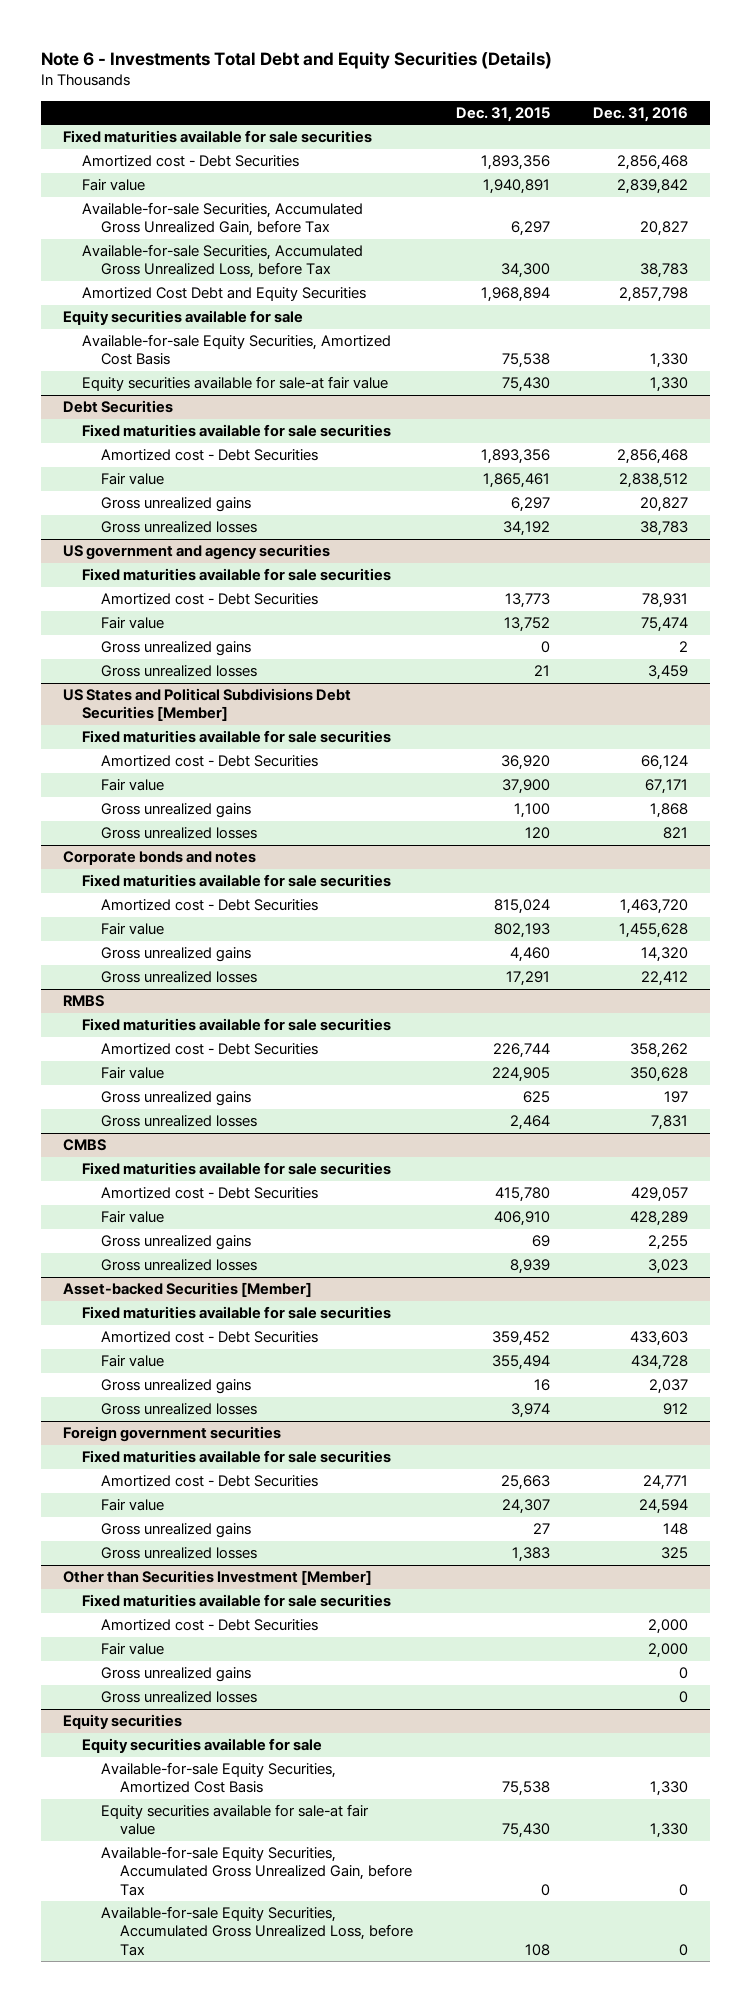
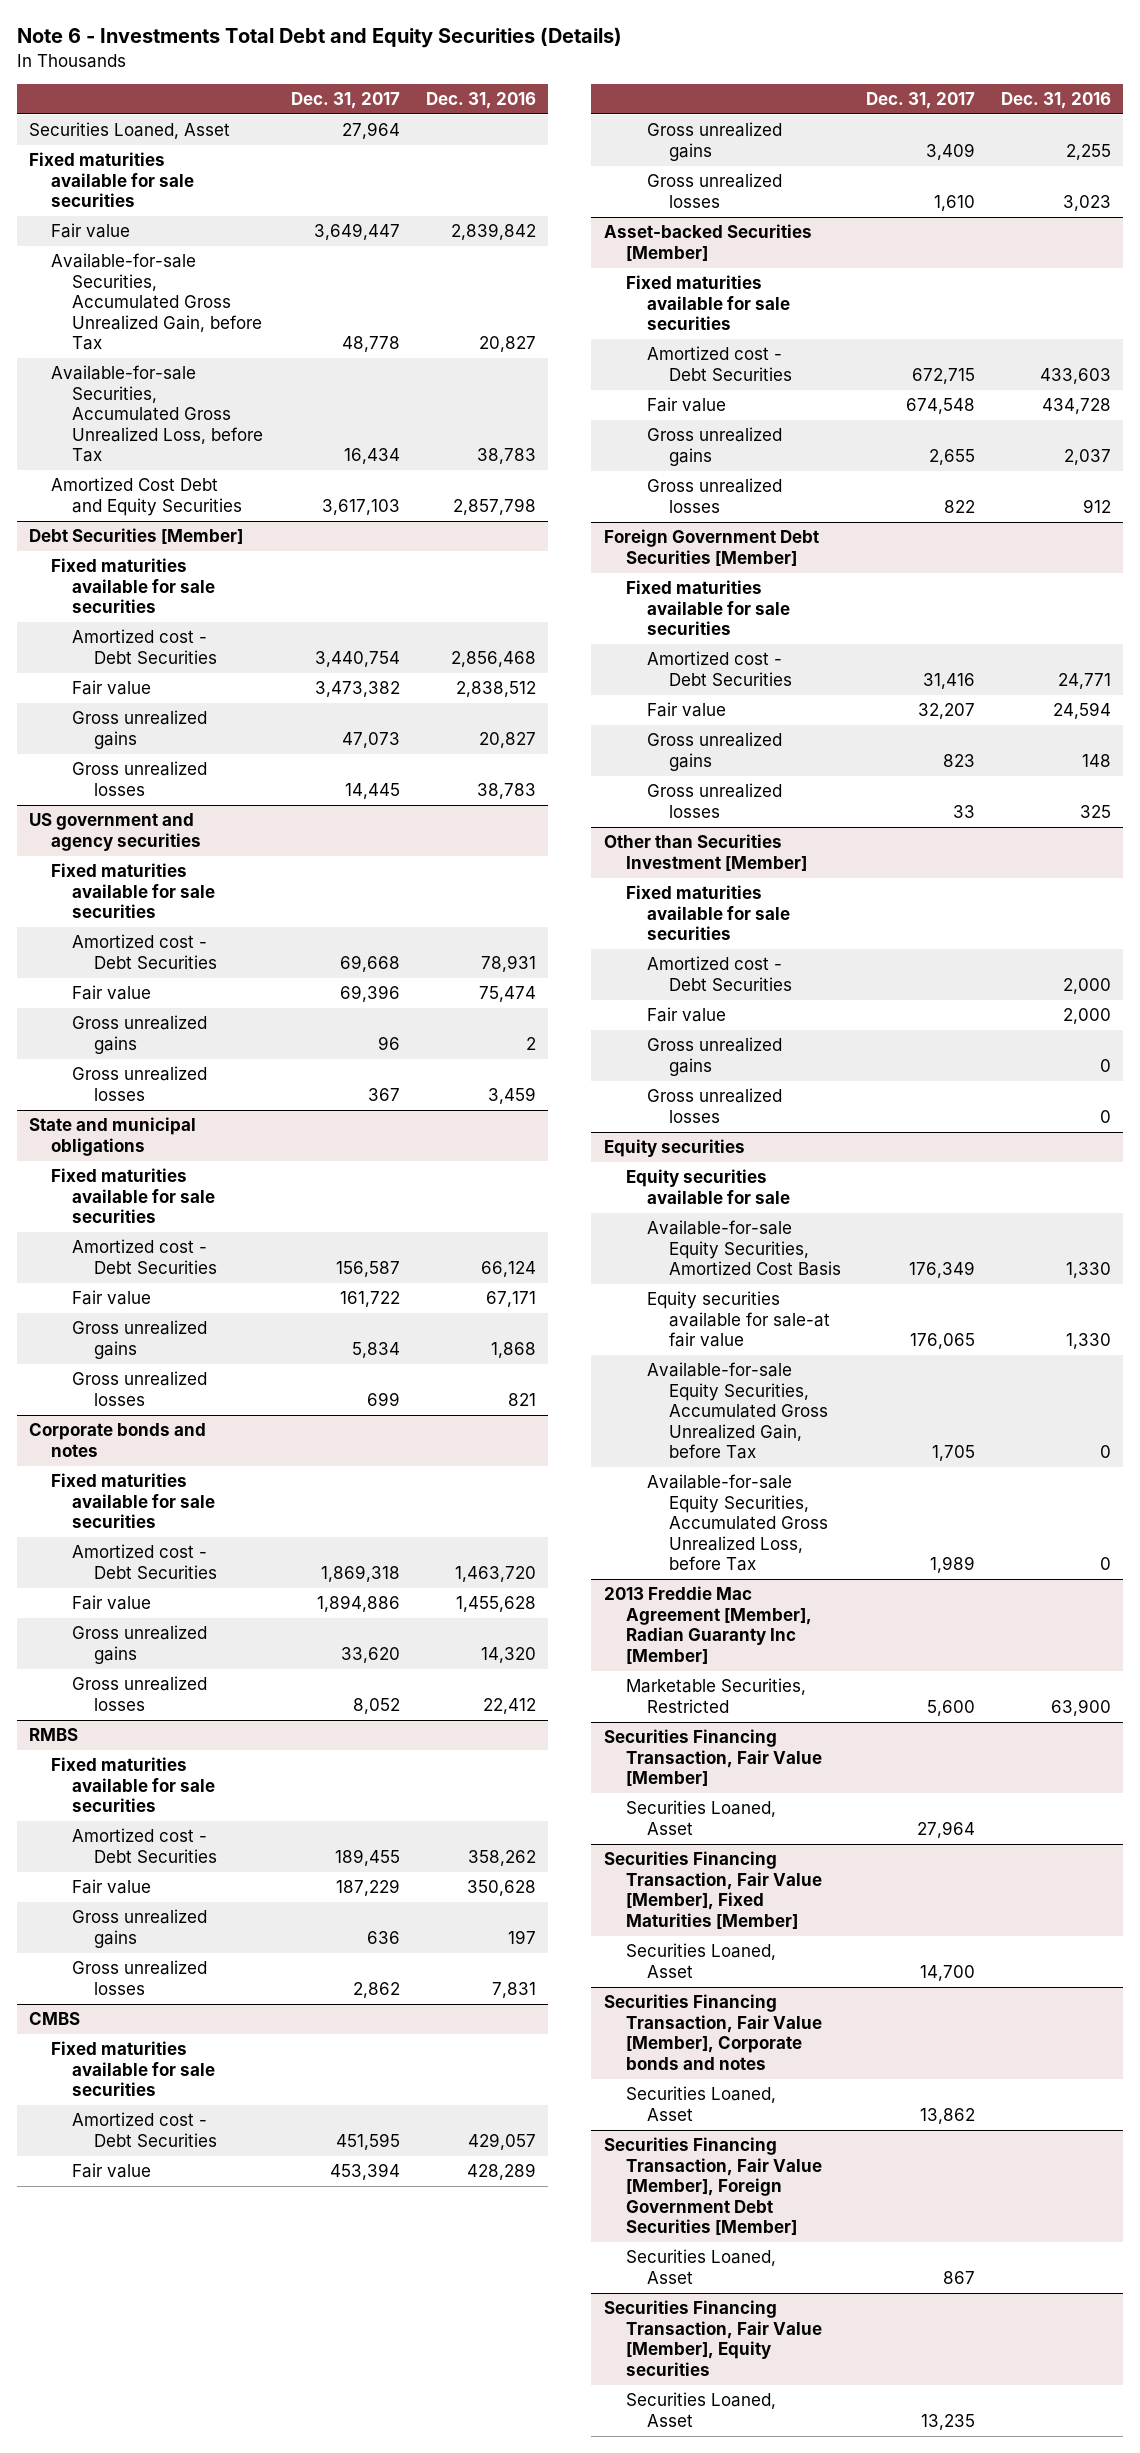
[455,106,550,122] Dec. 31, 2015 -> none
none -> [291,92,401,110] Dec. 31, 2017
none -> [29,122,231,140] Securities Loaned, Asset
[81,155,299,168] Amortized cost - Debt Securities -> none
[62,310,303,326] Equity securities available for sale -> none
[81,334,391,366] Available-for-sale Equity Securities, Amortized Cost Basis -> none
[81,376,388,392] Equity securities available for sale-at fair value -> none
[62,400,173,414] Debt Securities -> [29,528,244,545] Debt Securities [Member]
[62,688,351,722] US States and Political Subdivisions Debt Securities [Member] -> [29,1117,197,1156] State and municipal obligations
[62,1426,281,1443] Foreign government securities -> [604,529,820,566] Foreign Government Debt Securities [Member]
none -> [604,1586,812,1664] 2013 Freddie Mac Agreement [Member], Radian Guaranty Inc [Member]
none -> [625,1678,806,1713] Marketable Securities, Restricted
none -> [604,1729,822,1787] Securities Financing Transaction, Fair Value [Member]
none -> [625,1800,776,1835] Securities Loaned, Asset
none -> [604,1851,822,1929] Securities Financing Transaction, Fair Value [Member], Fixed Maturities [Member]
none -> [625,1943,776,1978] Securities Loaned, Asset
none -> [604,1994,822,2070] Securities Financing Transaction, Fair Value [Member], Corporate bonds and notes
none -> [625,2086,776,2121] Securities Loaned, Asset
none -> [604,2137,822,2236] Securities Financing Transaction, Fair Value [Member], Foreign Government Debt Securities [Member]
none -> [625,2249,776,2284] Securities Loaned, Asset
none -> [604,2300,822,2376] Securities Financing Transaction, Fair Value [Member], Equity securities
none -> [625,2392,776,2427] Securities Loaned, Asset

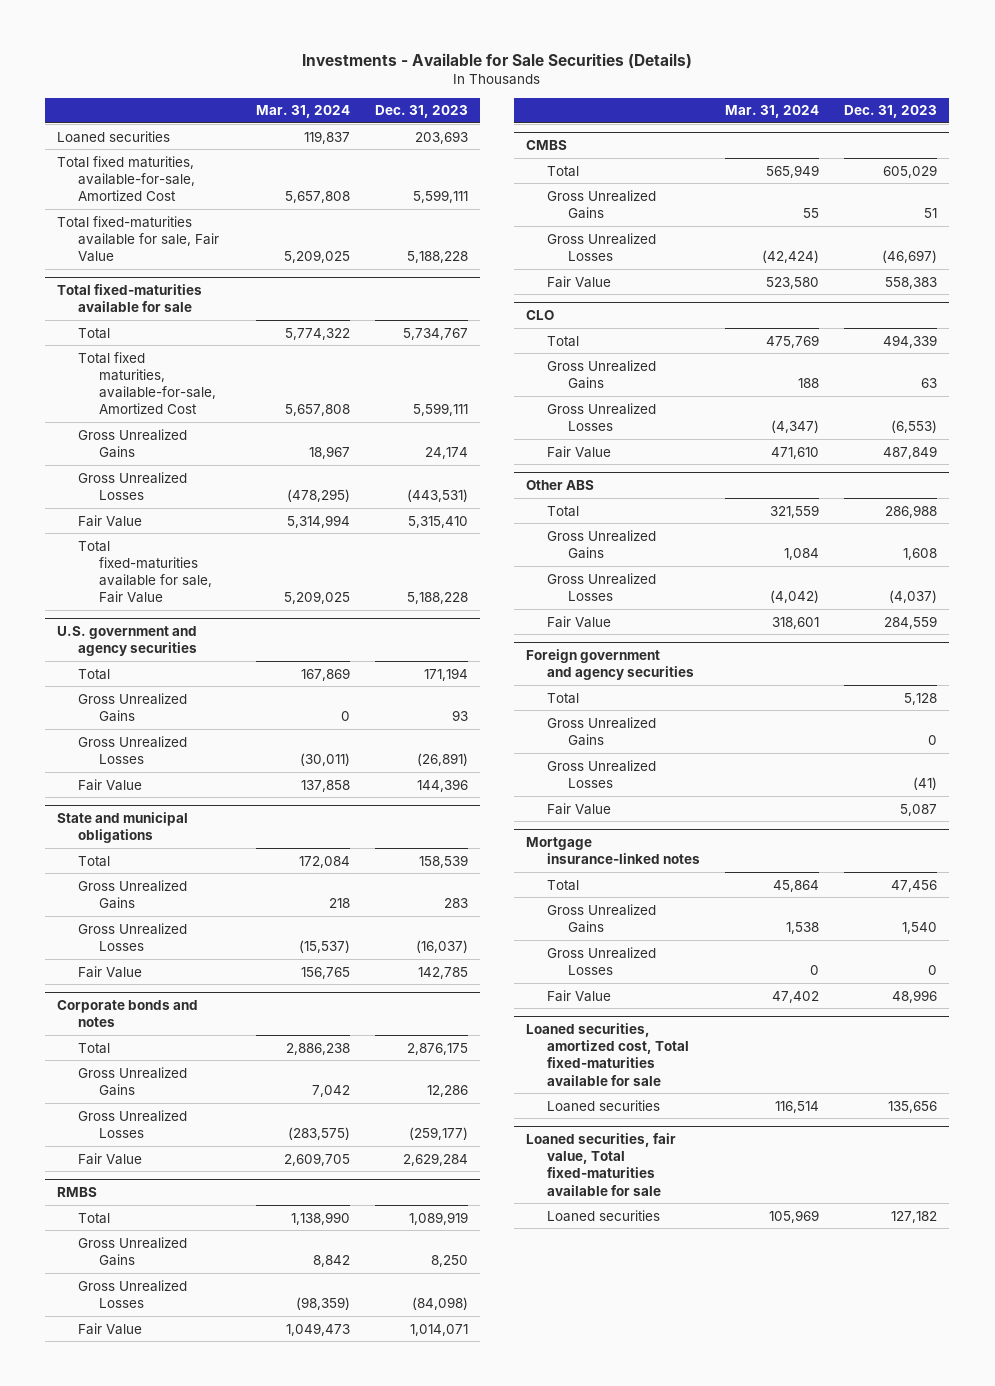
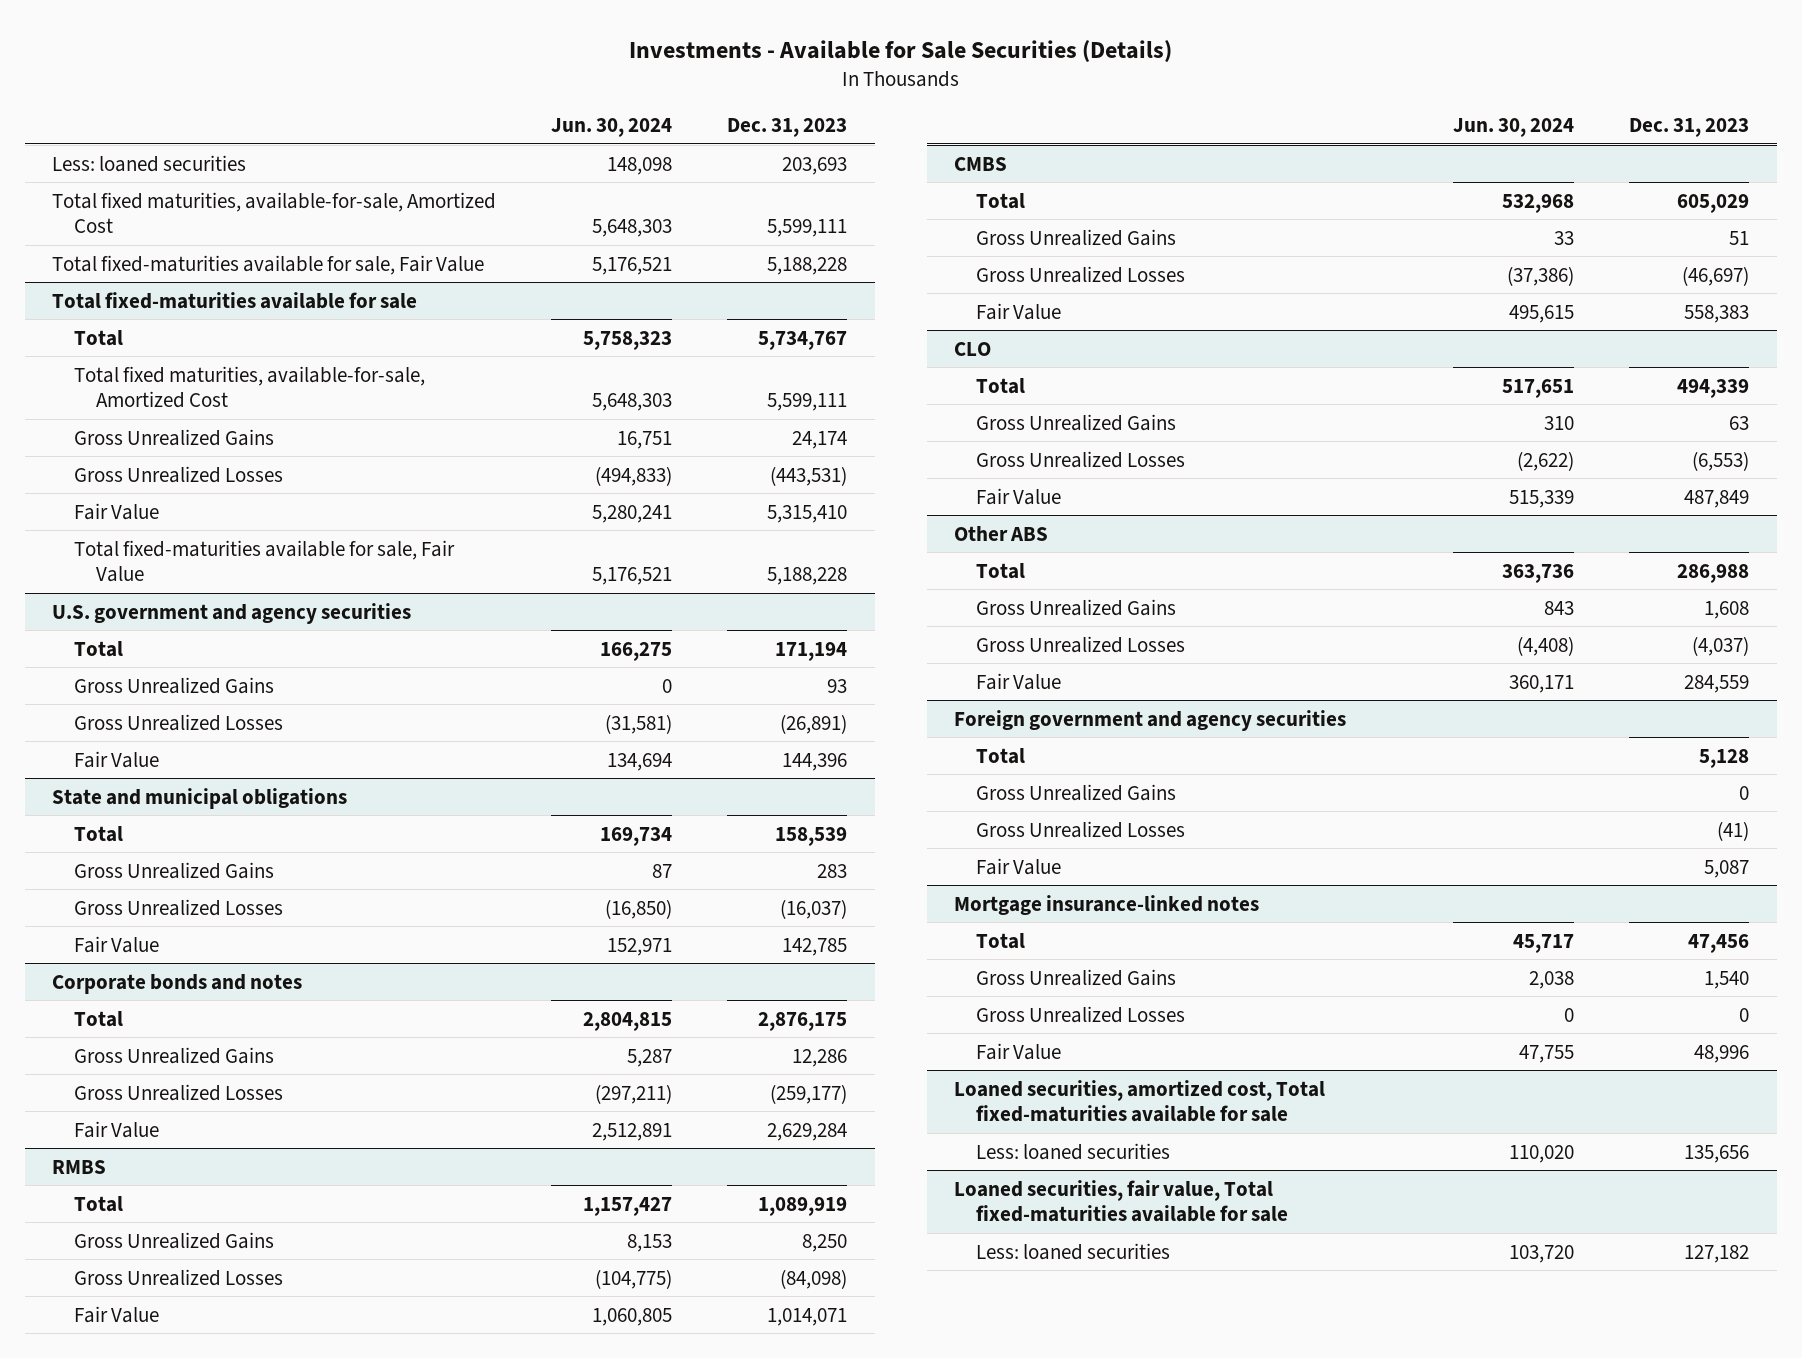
[256,105,351,119] Mar. 31, 2024 -> none
none -> [551,118,673,138] Jun. 30, 2024
[57,130,171,143] Loaned securities -> [52,154,247,172] Less: loaned securities
[547,1099,661,1112] Loaned securities -> [976,1142,1171,1160] Less: loaned securities
[547,1209,661,1222] Loaned securities -> [976,1242,1171,1260] Less: loaned securities

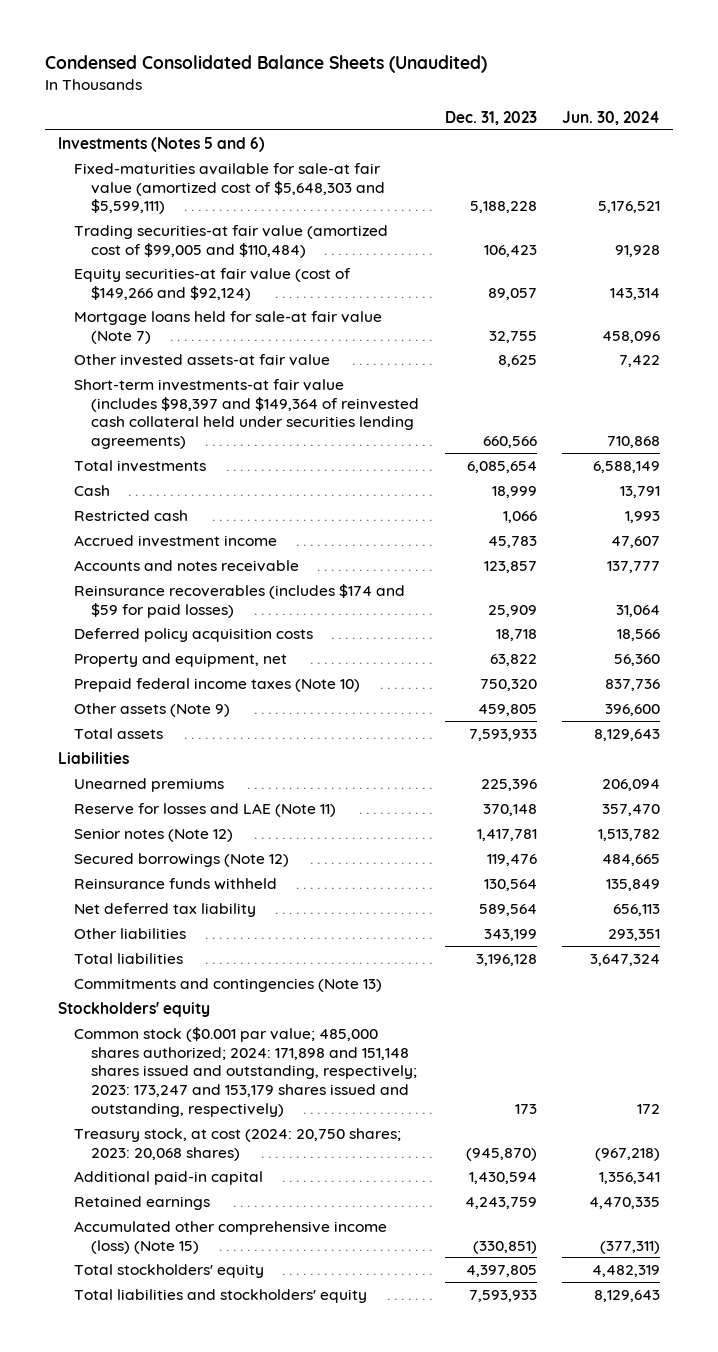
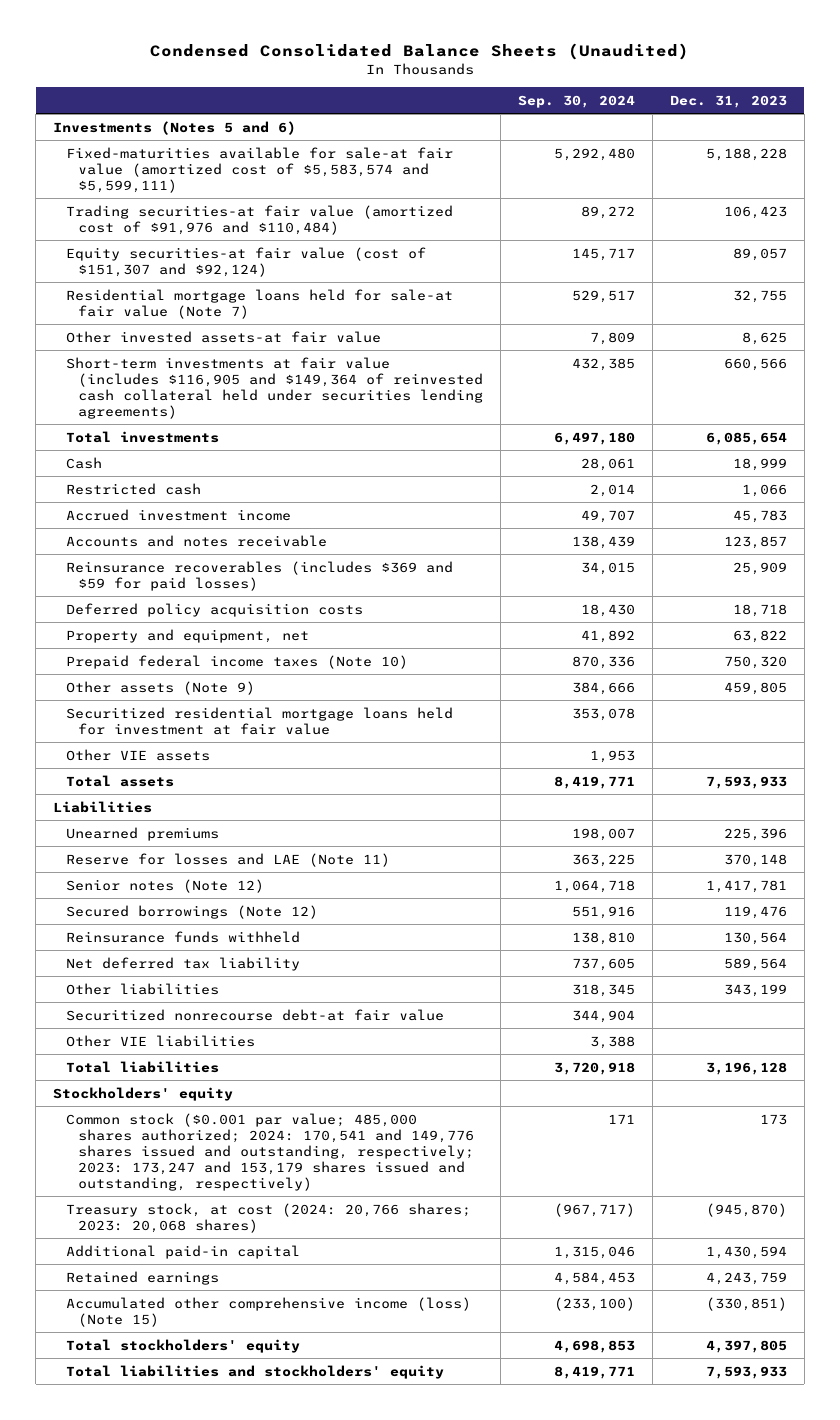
[561,110,660,125] Jun. 30, 2024 -> none
none -> [518,94,636,108] Sep. 30, 2024
[74,162,386,215] Fixed-maturities available for sale-at fair value (amortized cost of $5,648,303 and $5,599,111) -> [65,146,453,193] Fixed-maturities available for sale-at fair value (amortized cost of $5,583,574 and $5,599,111)
[74,224,389,258] Trading securities-at fair value (amortized cost of $99,005 and $110,484) -> [65,204,453,235] Trading securities-at fair value (amortized cost of $91,976 and $110,484)
[74,267,352,301] Equity securities-at fair value (cost of $149,266 and $92,124) -> [65,246,426,277] Equity securities-at fair value (cost of $151,307 and $92,124)
[74,310,383,344] Mortgage loans held for sale-at fair value (Note 7) -> [65,288,453,319] Residential mortgage loans held for sale-at fair value (Note 7)
[74,378,420,449] Short-term investments-at fair value (includes $98,397 and $149,364 of reinvested cash collateral held under securities lending agreements) -> [65,356,484,419] Short-term investments at fair value (includes $116,905 and $149,364 of reinvested cash collateral held under securities lending agreements)
[74,583,406,618] Reinsurance recoverables (includes $174 and $59 for paid losses) -> [65,560,453,591] Reinsurance recoverables (includes $369 and $59 for paid losses)
none -> [65,706,453,735] Securitized residential mortgage loans held for investment at fair value
none -> [65,748,210,761] Other VIE assets
none -> [65,1008,444,1021] Securitized nonrecourse debt-at fair value
none -> [65,1034,255,1047] Other VIE liabilities
[74,977,383,992] Commitments and contingencies (Note 13) -> none
[74,1026,418,1117] Common stock ($0.001 par value; 485,000 shares authorized; 2024: 171,898 and 151,148 shares issued and outstanding, respectively; 2023: 173,247 and 153,179 shares issued and outstanding, respectively) -> [65,1112,475,1191] Common stock ($0.001 par value; 485,000 shares authorized; 2024: 170,541 and 149,776 shares issued and outstanding, respectively; 2023: 173,247 and 153,179 shares issued and outstanding, respectively)
[74,1127,402,1161] Treasury stock, at cost (2024: 20,750 shares; 2023: 20,068 shares) -> [65,1202,471,1233] Treasury stock, at cost (2024: 20,766 shares; 2023: 20,068 shares)

